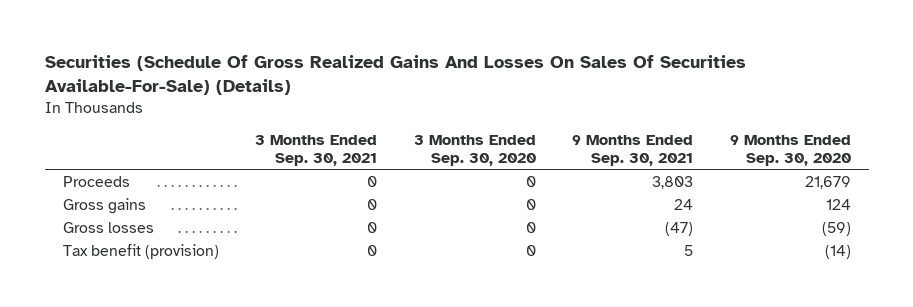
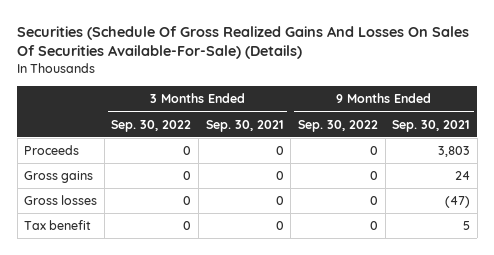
[413,134,536,167] 3 Months Ended Sep. 30, 2020 -> none
[729,134,851,167] 9 Months Ended Sep. 30, 2020 -> none
none -> [111,119,192,132] Sep. 30, 2022
none -> [298,119,379,132] Sep. 30, 2022
[62,243,219,259] Tax benefit (provision) -> [24,220,92,231] Tax benefit

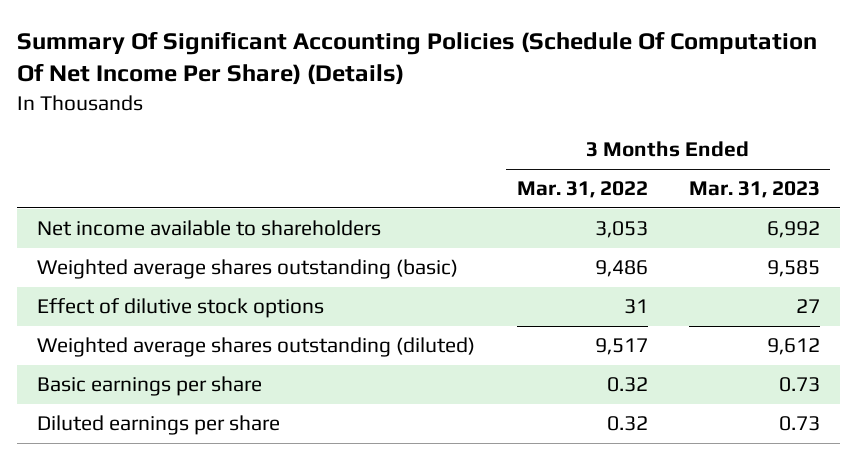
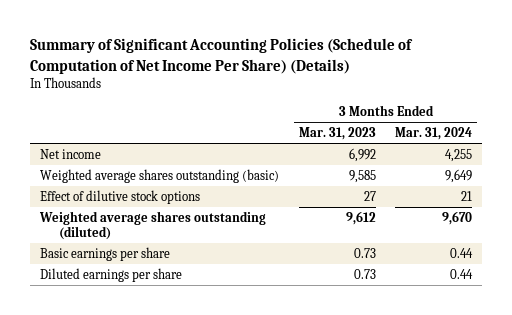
[16,31,817,86] Summary Of Significant Accounting Policies (Schedule Of Computation Of Net Income Per Share) (Details) -> [29,38,413,74] Summary of Significant Accounting Policies (Schedule of Computation of Net Income Per Share) (Details)
[516,181,648,199] Mar. 31, 2022 -> none
none -> [395,127,473,141] Mar. 31, 2024
[37,220,382,237] Net income available to shareholders -> [39,148,101,159] Net income

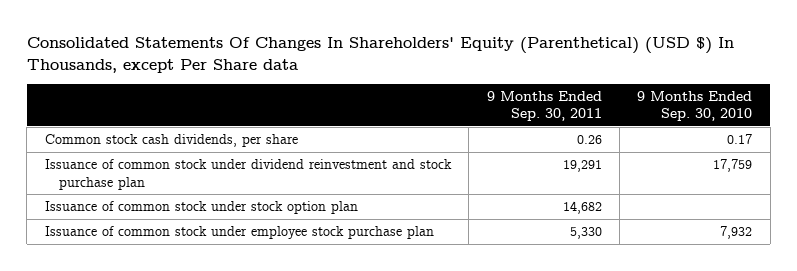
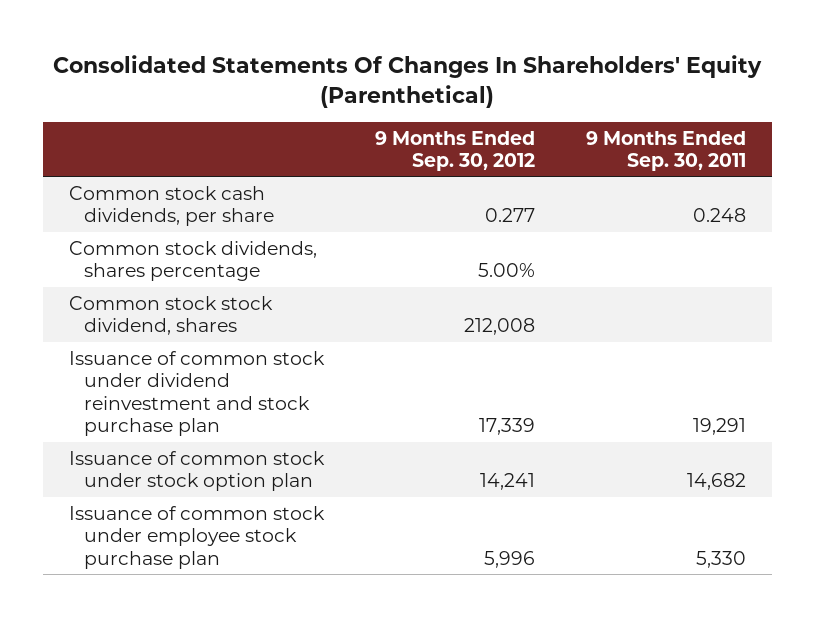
[26,37,734,73] Consolidated Statements Of Changes In Shareholders' Equity (Parenthetical) (USD $) In Thousands, except Per Share data -> [53,54,763,108] Consolidated Statements Of Changes In Shareholders' Equity (Parenthetical)
[637,90,753,122] 9 Months Ended Sep. 30, 2010 -> none
none -> [374,130,535,172] 9 Months Ended Sep. 30, 2012
[576,135,602,145] 0.26 -> [693,208,747,223] 0.248
none -> [68,240,317,282] Common stock dividends, shares percentage
none -> [68,295,273,336] Common stock stock dividend, shares

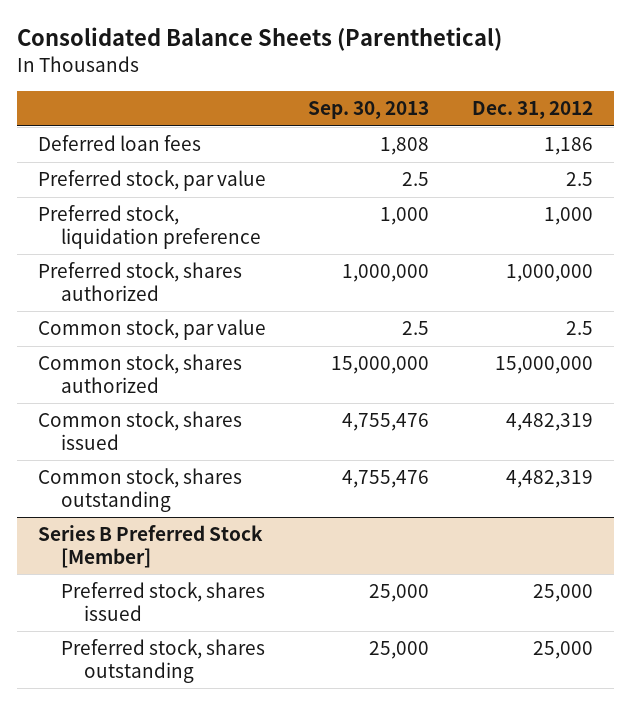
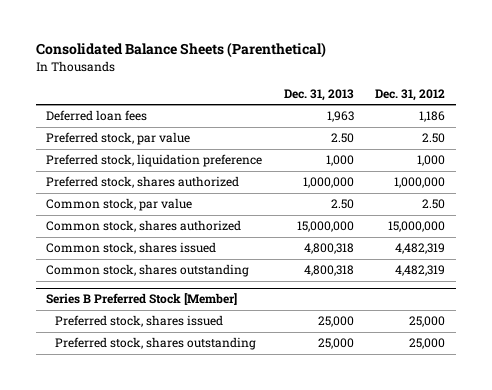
[308,101,430,120] Sep. 30, 2013 -> none
none -> [283,88,354,101] Dec. 31, 2013
[565,172,593,187] 2.5 -> [422,133,446,144] 2.50
[565,321,593,336] 2.5 -> [422,199,446,210] 2.50

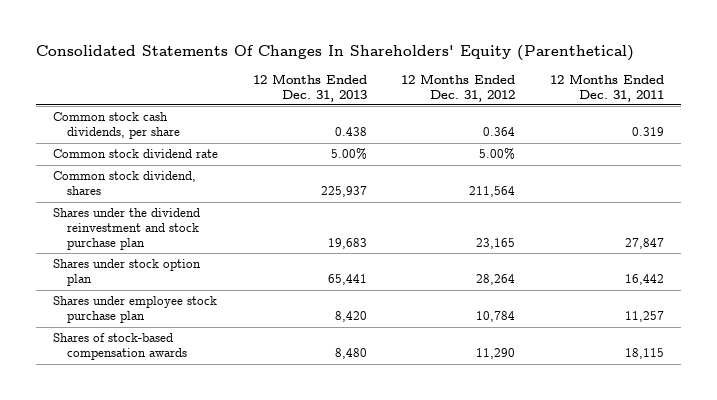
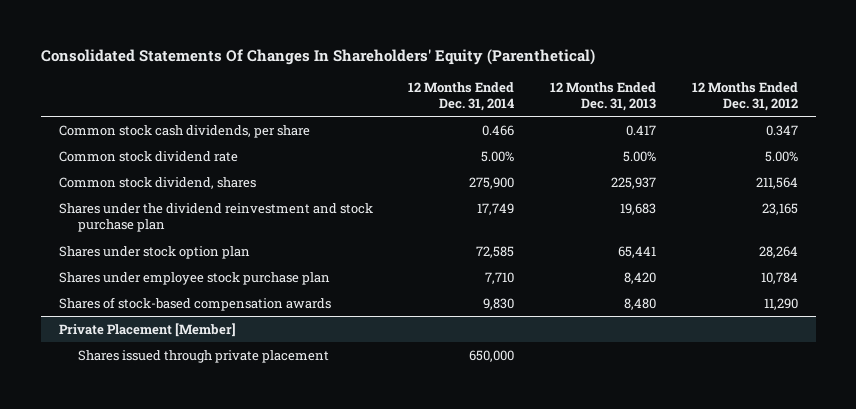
[549,73,664,102] 12 Months Ended Dec. 31, 2011 -> none
none -> [408,81,515,112] 12 Months Ended Dec. 31, 2014
[334,127,367,137] 0.438 -> [626,124,657,136] 0.417
[483,127,516,137] 0.364 -> [765,124,798,136] 0.347
none -> [58,322,236,337] Private Placement [Member]
none -> [77,349,329,363] Shares issued through private placement

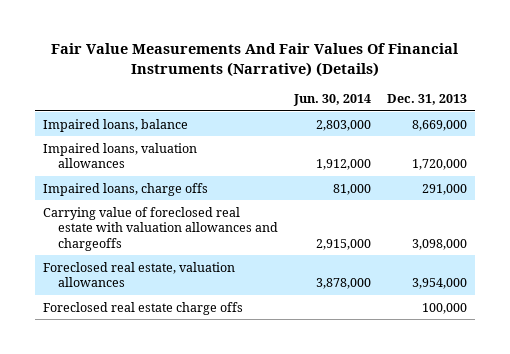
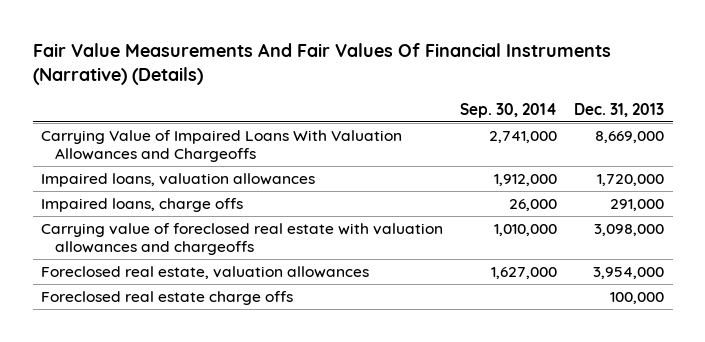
[292,94,371,107] Jun. 30, 2014 -> none
none -> [460,103,558,119] Sep. 30, 2014
[42,118,188,132] Impaired loans, balance -> [41,129,403,163] Carrying Value of Impaired Loans With Valuation Allowances and Chargeoffs

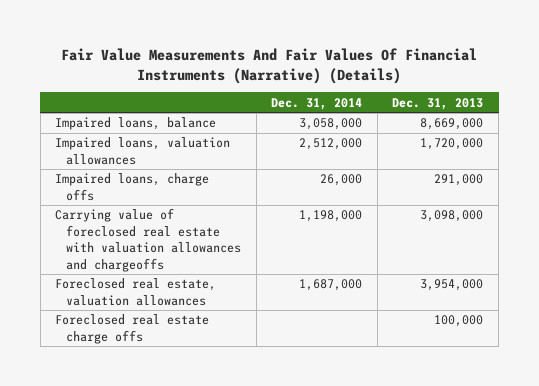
[460,103,558,119] Sep. 30, 2014 -> none
none -> [271,97,363,110] Dec. 31, 2014
[41,129,403,163] Carrying Value of Impaired Loans With Valuation Allowances and Chargeoffs -> [55,117,217,131] Impaired loans, balance

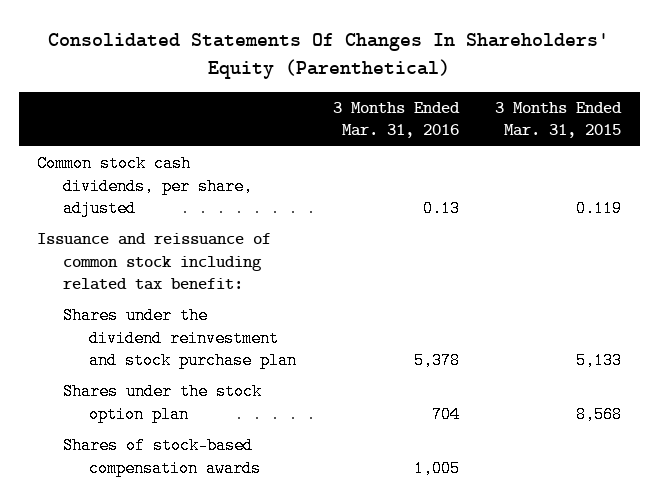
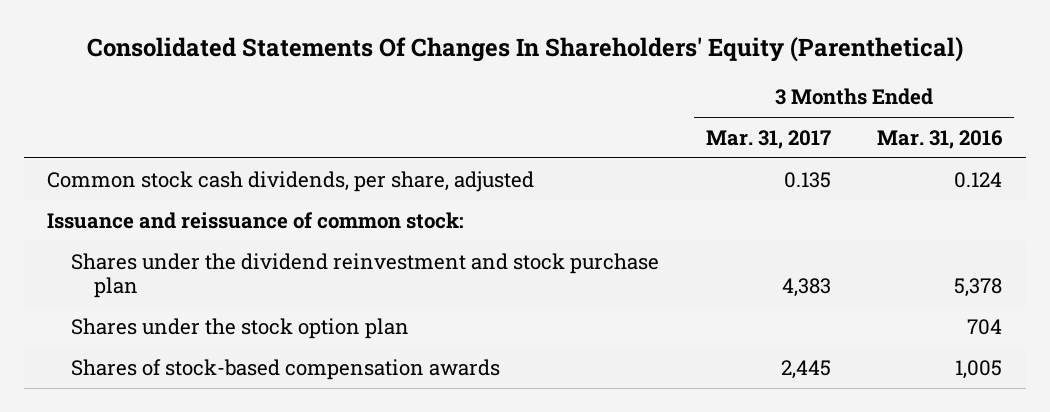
[495,102,623,139] 3 Months Ended Mar. 31, 2015 -> none
none -> [705,129,831,149] Mar. 31, 2017
[422,199,460,217] 0.13 -> [954,171,1003,188] 0.124
[37,233,272,290] Issuance and reissuance of common stock including related tax benefit: -> [47,211,465,229] Issuance and reissuance of common stock:

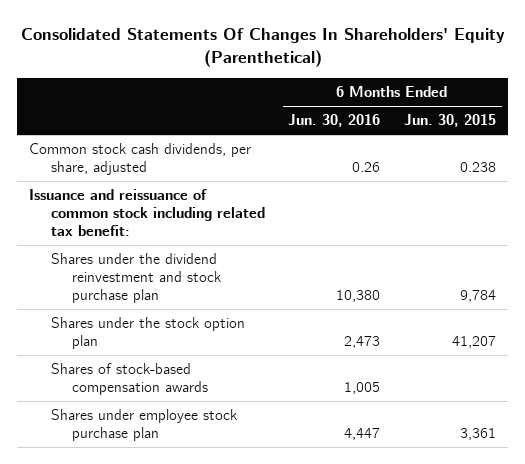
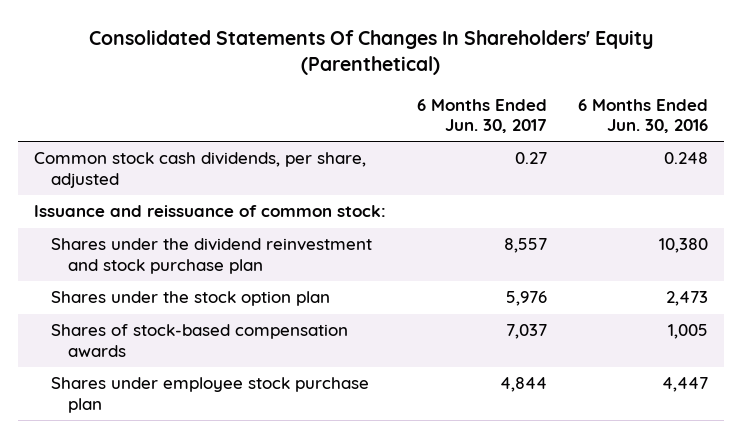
[404,114,497,128] Jun. 30, 2015 -> none
none -> [417,98,548,134] 6 Months Ended Jun. 30, 2017
[352,162,381,173] 0.26 -> [664,152,709,165] 0.248
[28,189,265,237] Issuance and reissuance of common stock including related tax benefit: -> [33,205,386,218] Issuance and reissuance of common stock:

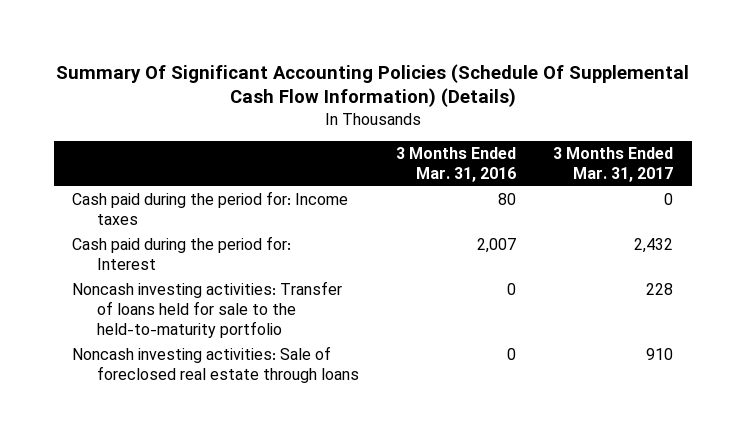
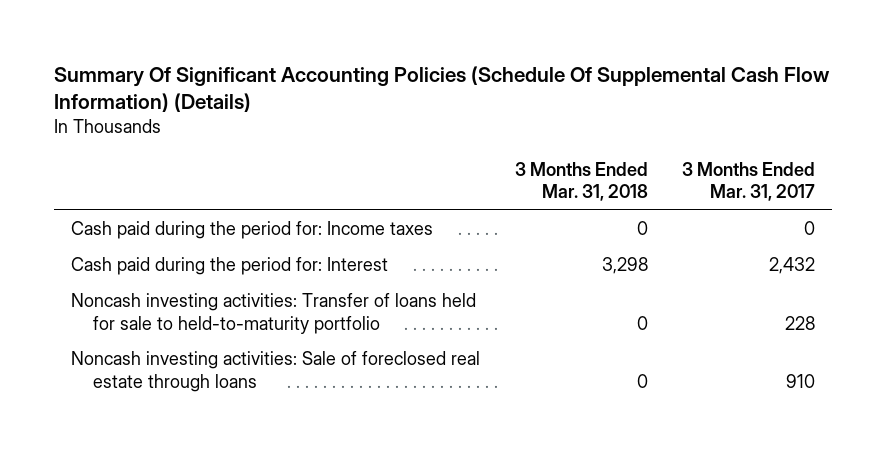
[396,147,517,183] 3 Months Ended Mar. 31, 2016 -> none
none -> [514,161,648,202] 3 Months Ended Mar. 31, 2018
[72,281,343,338] Noncash investing activities: Transfer of loans held for sale to the held-to-maturity portfolio -> [71,293,477,334] Noncash investing activities: Transfer of loans held for sale to held-to-maturity portfolio

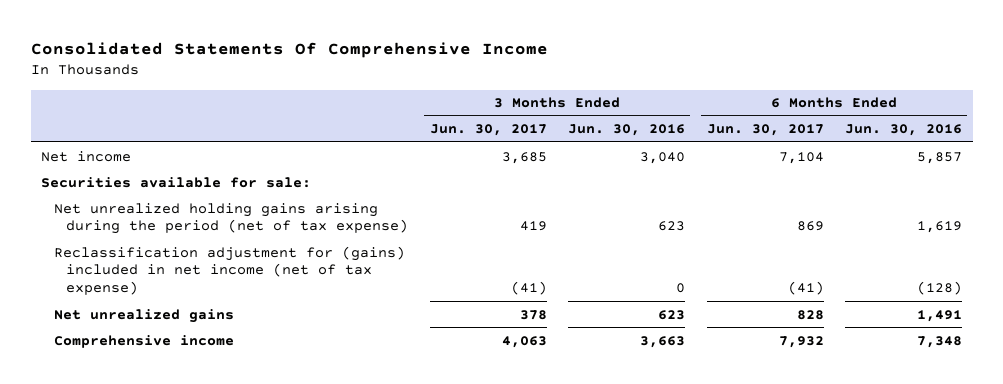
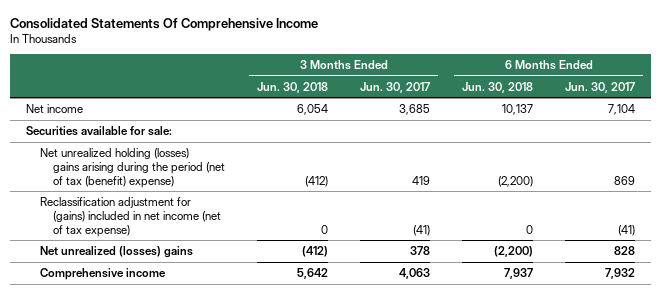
[568,124,686,137] Jun. 30, 2016 -> none
[844,124,962,137] Jun. 30, 2016 -> none
none -> [257,81,329,93] Jun. 30, 2018
none -> [462,81,534,93] Jun. 30, 2018
[53,202,409,235] Net unrealized holding gains arising during the period (net of tax expense) -> [39,147,226,188] Net unrealized holding (losses) gains arising during the period (net of tax (benefit) expense)
[53,308,234,323] Net unrealized gains -> [39,245,193,258] Net unrealized (losses) gains

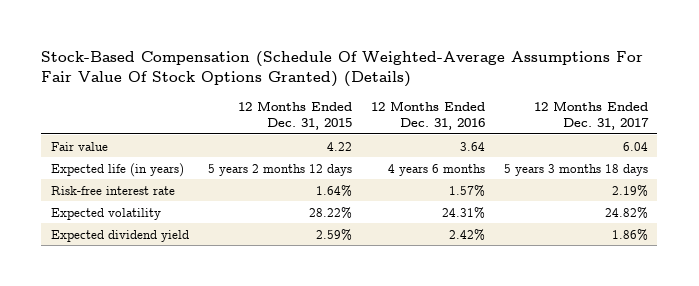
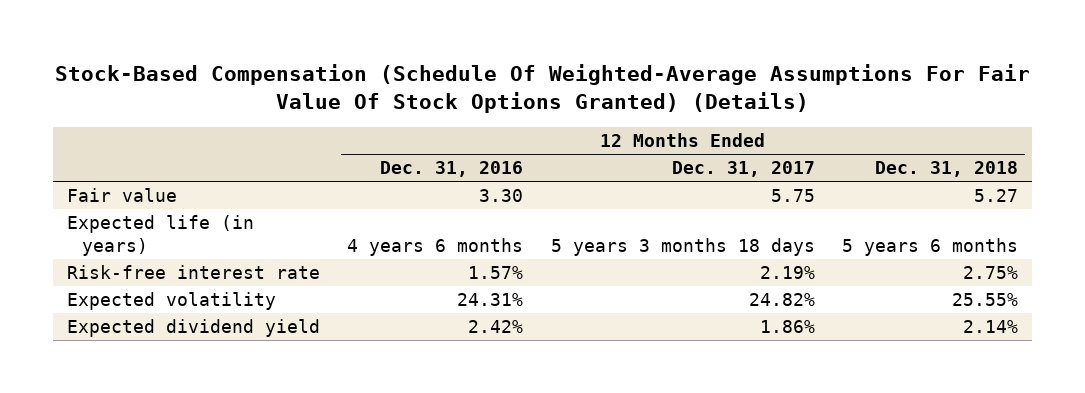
[237,101,352,131] 12 Months Ended Dec. 31, 2015 -> none
none -> [875,161,1019,178] Dec. 31, 2018
[459,141,485,151] 3.64 -> [479,189,524,203] 3.30
[622,141,648,151] 6.04 -> [770,189,815,203] 5.75

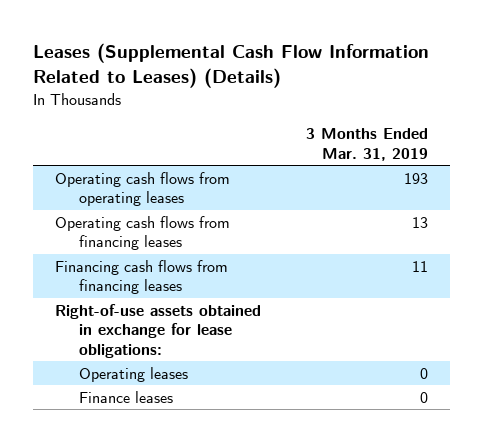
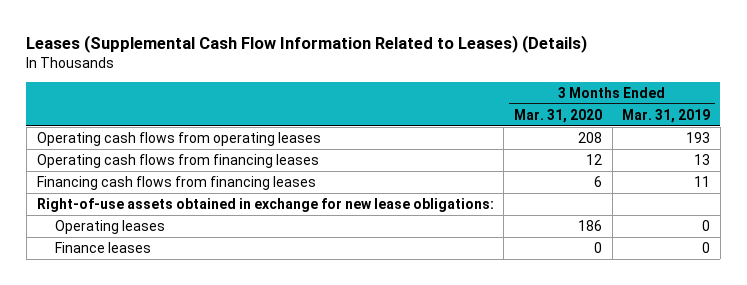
none -> [513,108,602,123] Mar. 31, 2020
[55,303,262,358] Right-of-use assets obtained in exchange for lease obligations: -> [36,198,494,213] Right-of-use assets obtained in exchange for new lease obligations:

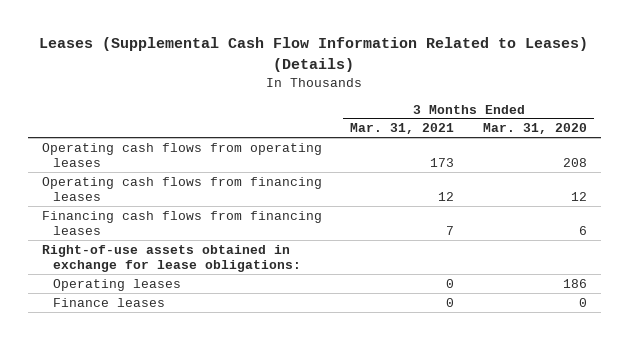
[622,108,711,123] Mar. 31, 2019 -> none
none -> [350,123,455,135] Mar. 31, 2021
[36,198,494,213] Right-of-use assets obtained in exchange for new lease obligations: -> [41,244,301,272] Right-of-use assets obtained in exchange for lease obligations:

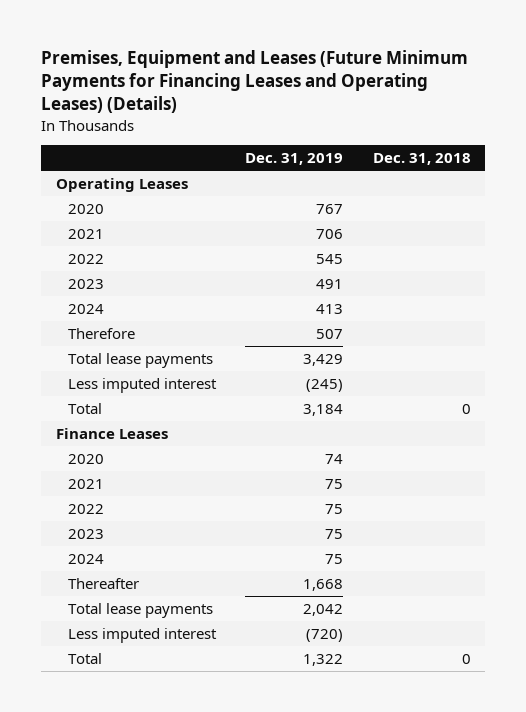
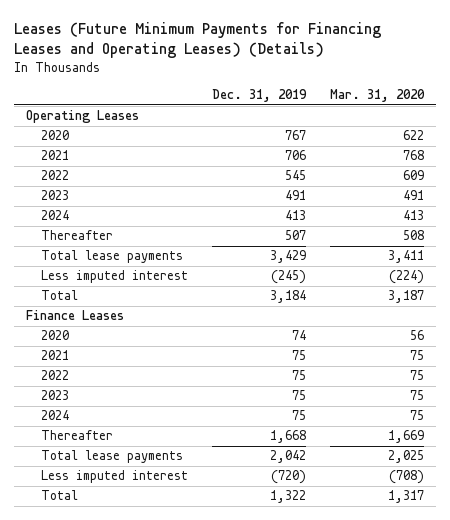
[40,50,468,114] Premises, Equipment and Leases (Future Minimum Payments for Financing Leases and Operating Leases) (Details) -> [14,22,382,59] Leases (Future Minimum Payments for Financing Leases and Operating Leases) (Details)
[372,153,471,166] Dec. 31, 2018 -> none
none -> [330,89,426,103] Mar. 31, 2020
[67,327,135,339] Therefore -> [40,230,113,241] Thereafter

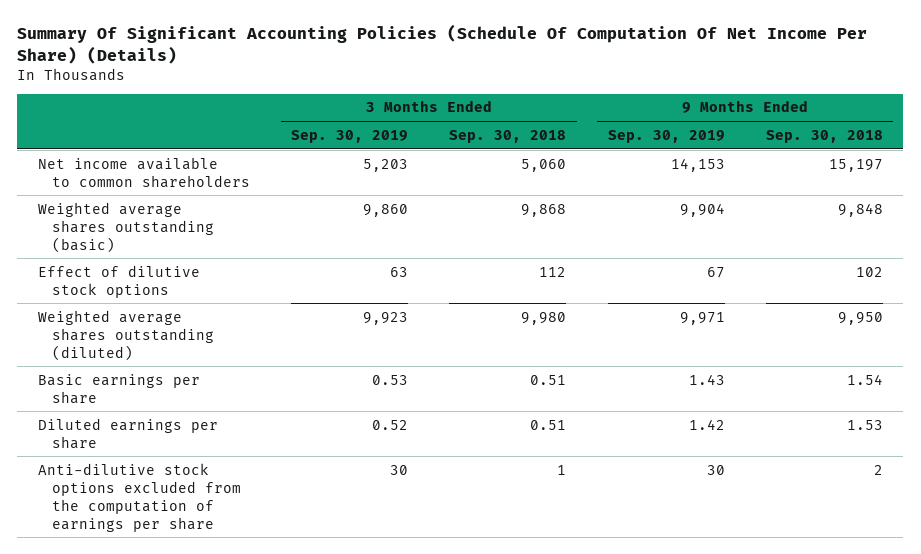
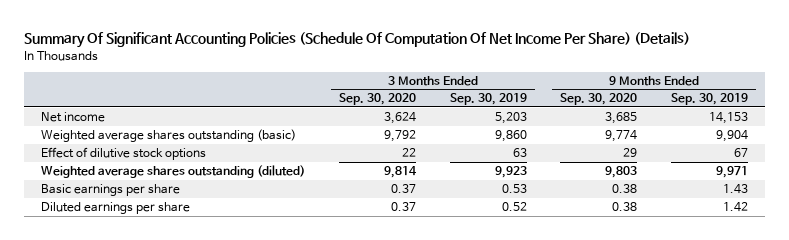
[449,129,567,143] Sep. 30, 2018 -> none
[765,129,883,143] Sep. 30, 2018 -> none
none -> [338,93,416,106] Sep. 30, 2020
none -> [560,93,638,106] Sep. 30, 2020
[37,156,251,188] Net income available to common shareholders -> [41,112,106,123] Net income
[37,462,242,532] Anti-dilutive stock options excluded from the computation of earnings per share -> none

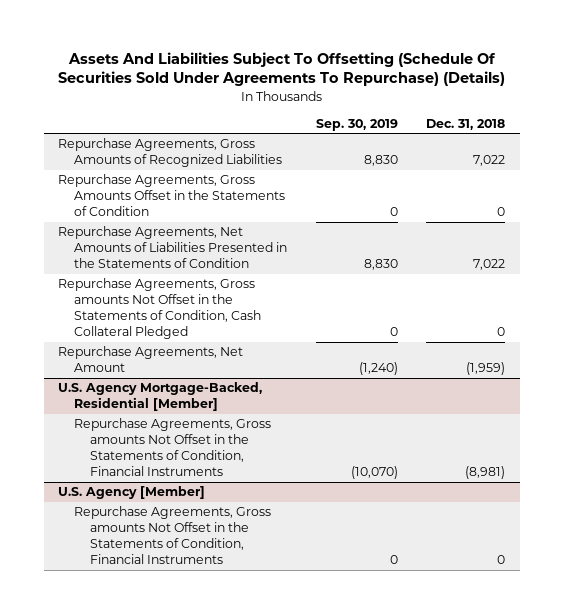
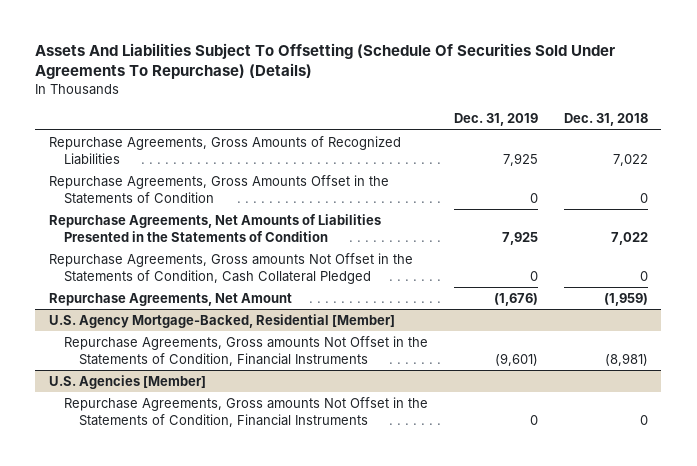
[315,118,398,131] Sep. 30, 2019 -> none
none -> [453,113,538,127] Dec. 31, 2019
[58,486,206,500] U.S. Agency [Member] -> [48,374,206,389] U.S. Agencies [Member]

